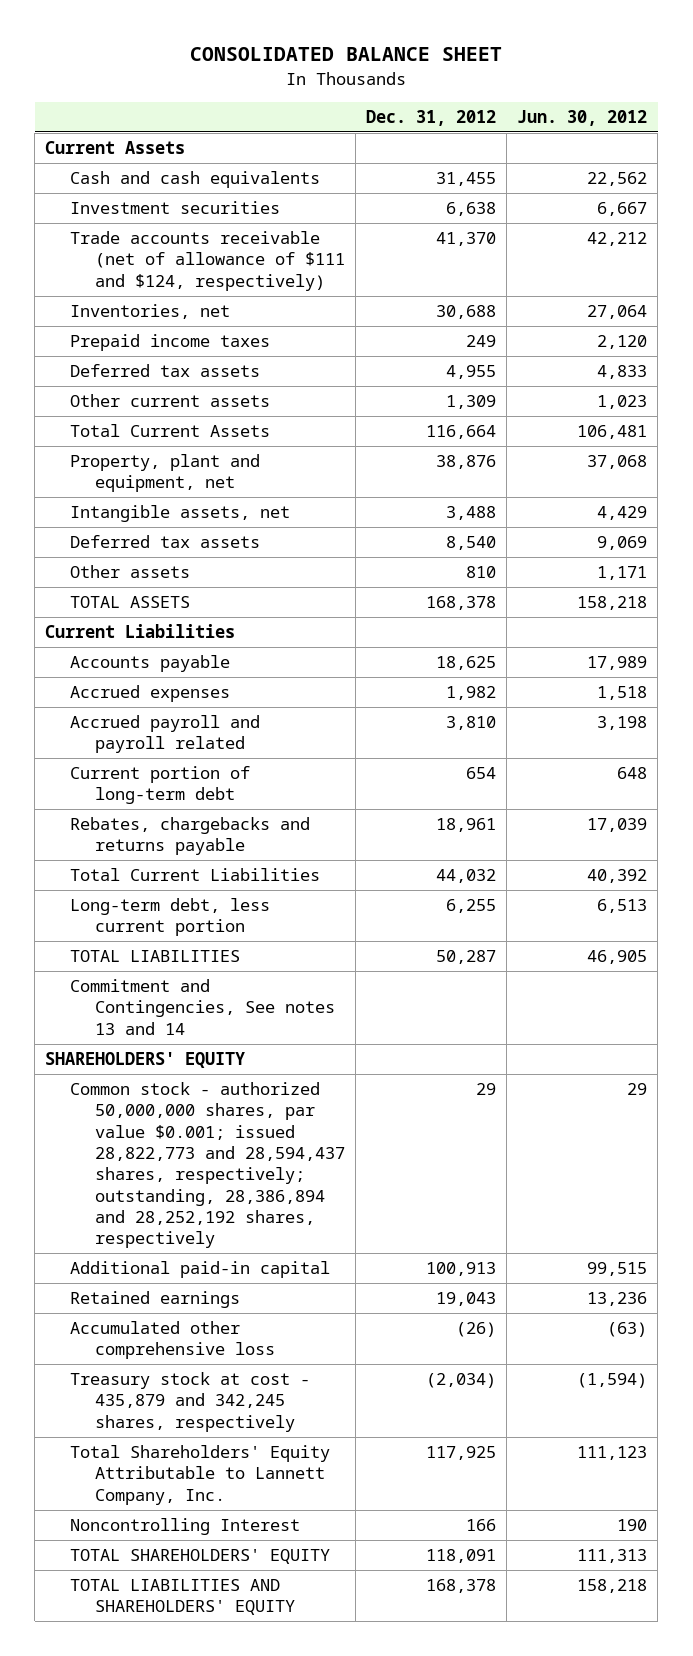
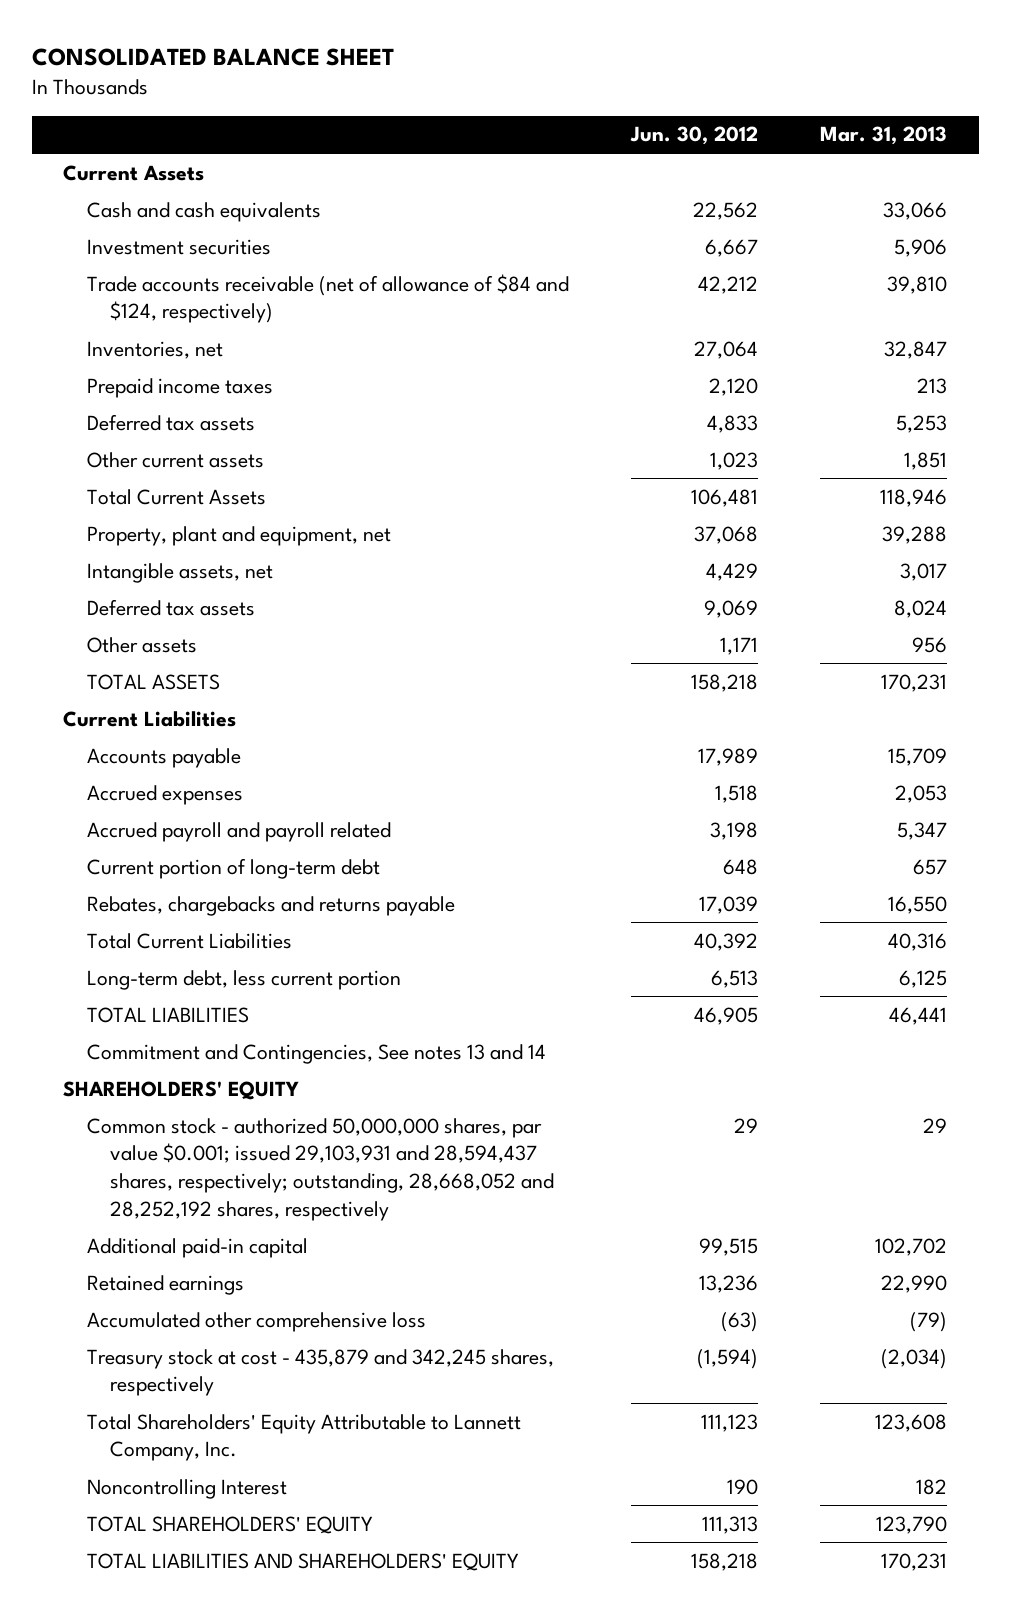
[365,109,496,126] Dec. 31, 2012 -> none
none -> [820,126,948,146] Mar. 31, 2013
[70,231,345,291] Trade accounts receivable (net of allowance of $111 and $124, respectively) -> [86,273,569,324] Trade accounts receivable (net of allowance of $84 and $124, respectively)
[70,1082,345,1249] Common stock - authorized 50,000,000 shares, par value $0.001; issued 28,822,773 and 28,594,437 shares, respectively; outstanding, 28,386,894 and 28,252,192 shares, respectively -> [86,1117,555,1221] Common stock - authorized 50,000,000 shares, par value $0.001; issued 29,103,931 and 28,594,437 shares, respectively; outstanding, 28,668,052 and 28,252,192 shares, respectively

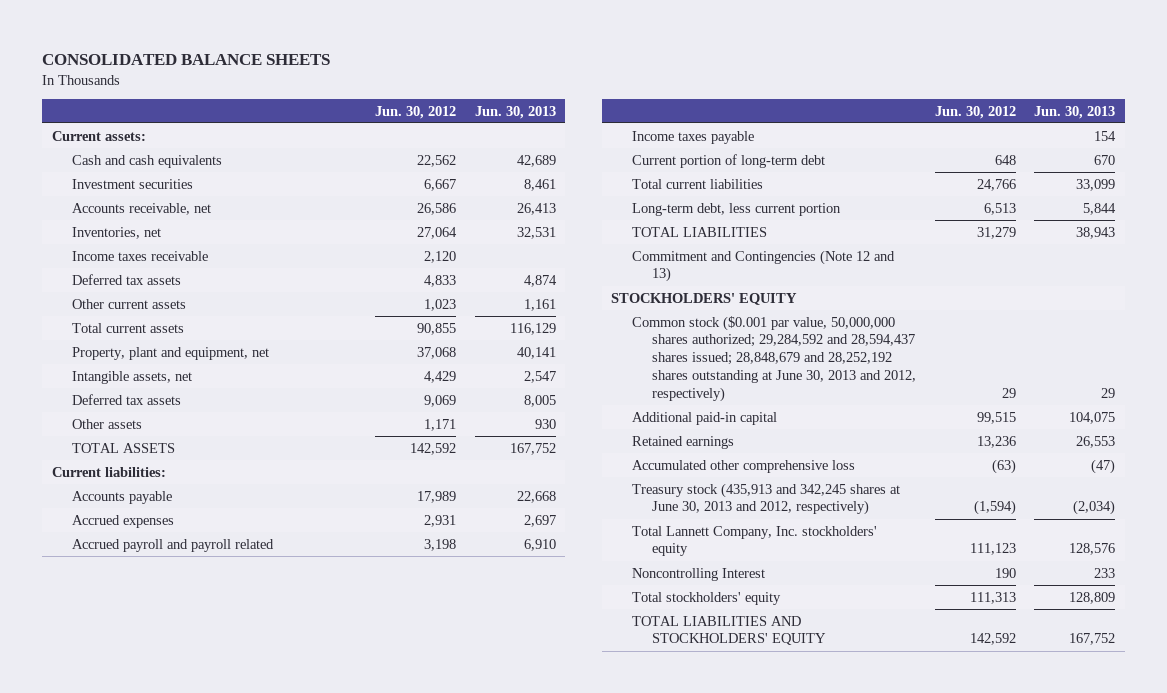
[32,48,395,67] CONSOLIDATED BALANCE SHEET -> [42,54,331,66] CONSOLIDATED BALANCE SHEETS
[820,126,948,146] Mar. 31, 2013 -> none
none -> [474,105,556,119] Jun. 30, 2013
[63,164,205,181] Current Assets -> [51,130,146,141] Current assets:
[86,273,569,324] Trade accounts receivable (net of allowance of $84 and $124, respectively) -> [72,202,212,215] Accounts receivable, net
[698,275,759,294] 42,212 -> [417,202,457,215] 26,586
[86,377,273,398] Prepaid income taxes -> [72,250,209,261] Income taxes receivable
[86,488,266,505] Total Current Assets -> [72,322,185,333] Total current assets
[691,488,759,507] 106,481 -> [417,322,457,335] 90,855
[691,673,759,692] 158,218 -> [410,442,457,455] 142,592
[63,710,237,727] Current Liabilities -> [51,466,166,477] Current liabilities:
[715,784,759,803] 1,518 -> [424,514,457,527] 2,931
none -> [631,130,754,144] Income taxes payable
[86,895,455,916] Rebates, chargebacks and returns payable -> none
[86,932,292,949] Total Current Liabilities -> [631,178,763,189] Total current liabilities
[694,932,759,951] 40,392 -> [976,178,1016,191] 24,766
[694,1006,759,1025] 46,905 -> [976,226,1016,239] 31,279
[86,1043,546,1064] Commitment and Contingencies, See notes 13 and 14 -> [631,249,895,283] Commitment and Contingencies (Note 12 and 13)
[63,1080,300,1100] SHAREHOLDERS' EQUITY -> [611,292,798,305] STOCKHOLDERS' EQUITY
[86,1117,555,1221] Common stock - authorized 50,000,000 shares, par value $0.001; issued 29,103,931 and 28,594,437 shares, respectively; outstanding, 28,668,052 and 28,252,192 shares, respectively -> [631,315,917,403] Common stock ($0.001 par value, 50,000,000 shares authorized; 29,284,592 and 28,594,437 shares issued; 28,848,679 and 28,252,192 shares outstanding at June 30, 2013 and 2012, respectively)
[86,1348,554,1397] Treasury stock at cost - 435,879 and 342,245 shares, respectively -> [631,482,900,516] Treasury stock (435,913 and 342,245 shares at June 30, 2013 and 2012, respectively)
[86,1413,521,1462] Total Shareholders' Equity Attributable to Lannett Company, Inc. -> [631,525,877,557] Total Lannett Company, Inc. stockholders' equity
[86,1515,373,1534] TOTAL SHAREHOLDERS' EQUITY -> [631,591,781,605] Total stockholders' equity
[86,1552,519,1571] TOTAL LIABILITIES AND SHAREHOLDERS' EQUITY -> [631,615,827,646] TOTAL LIABILITIES AND STOCKHOLDERS' EQUITY
[691,1552,759,1571] 158,218 -> [969,633,1016,646] 142,592

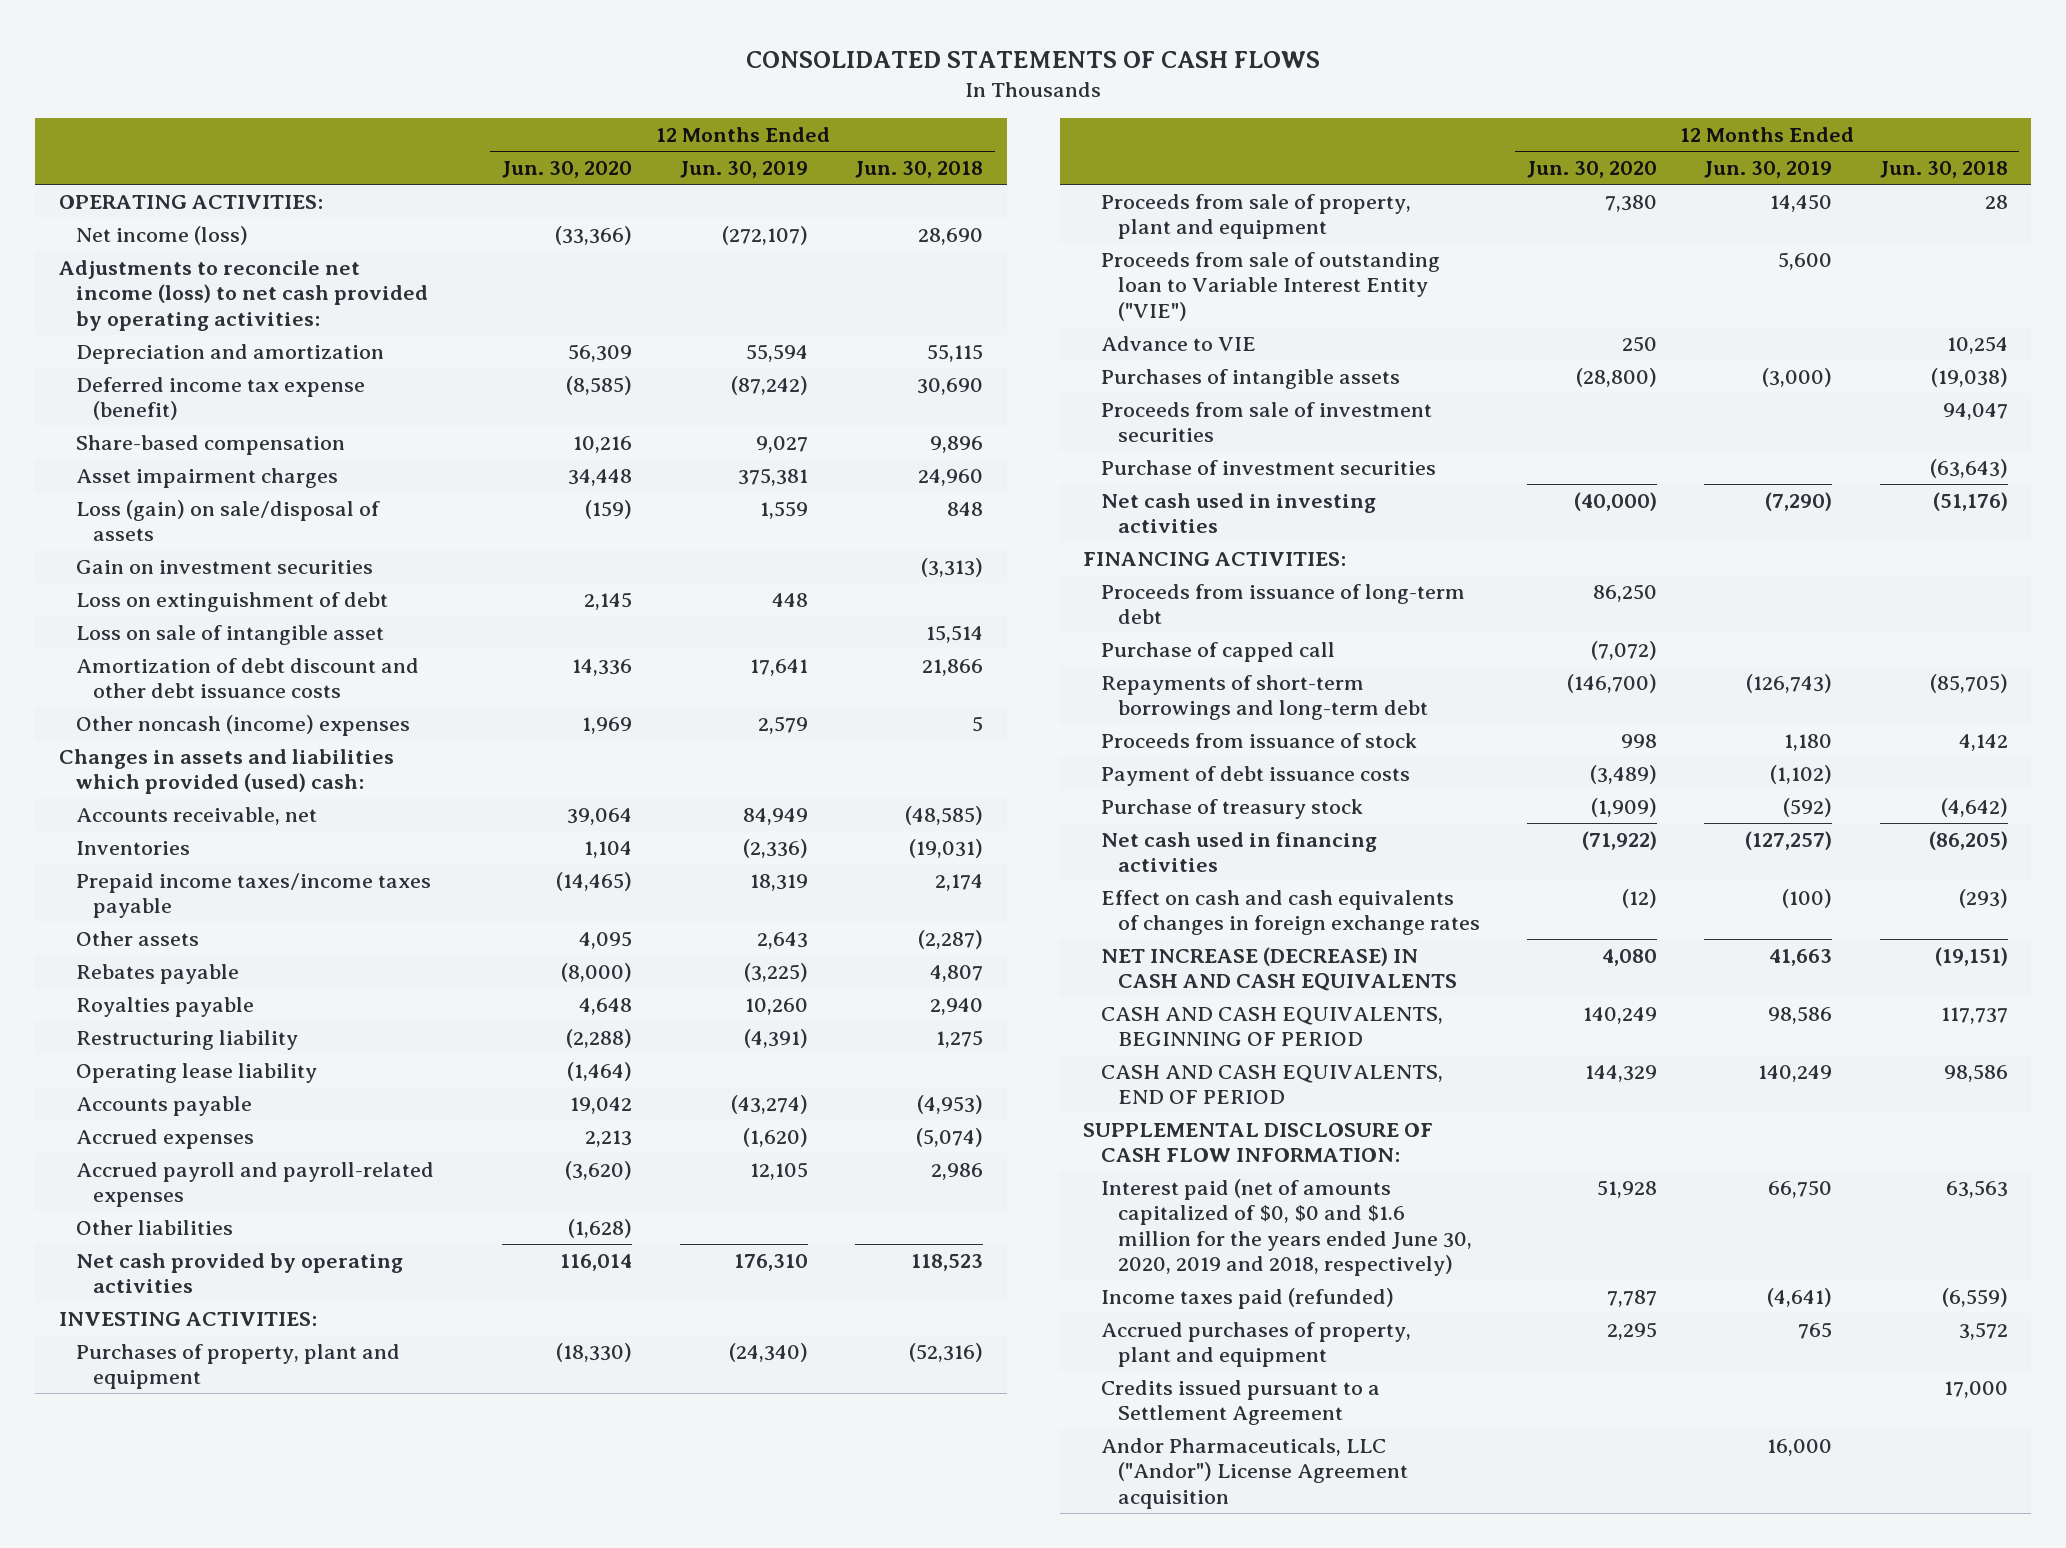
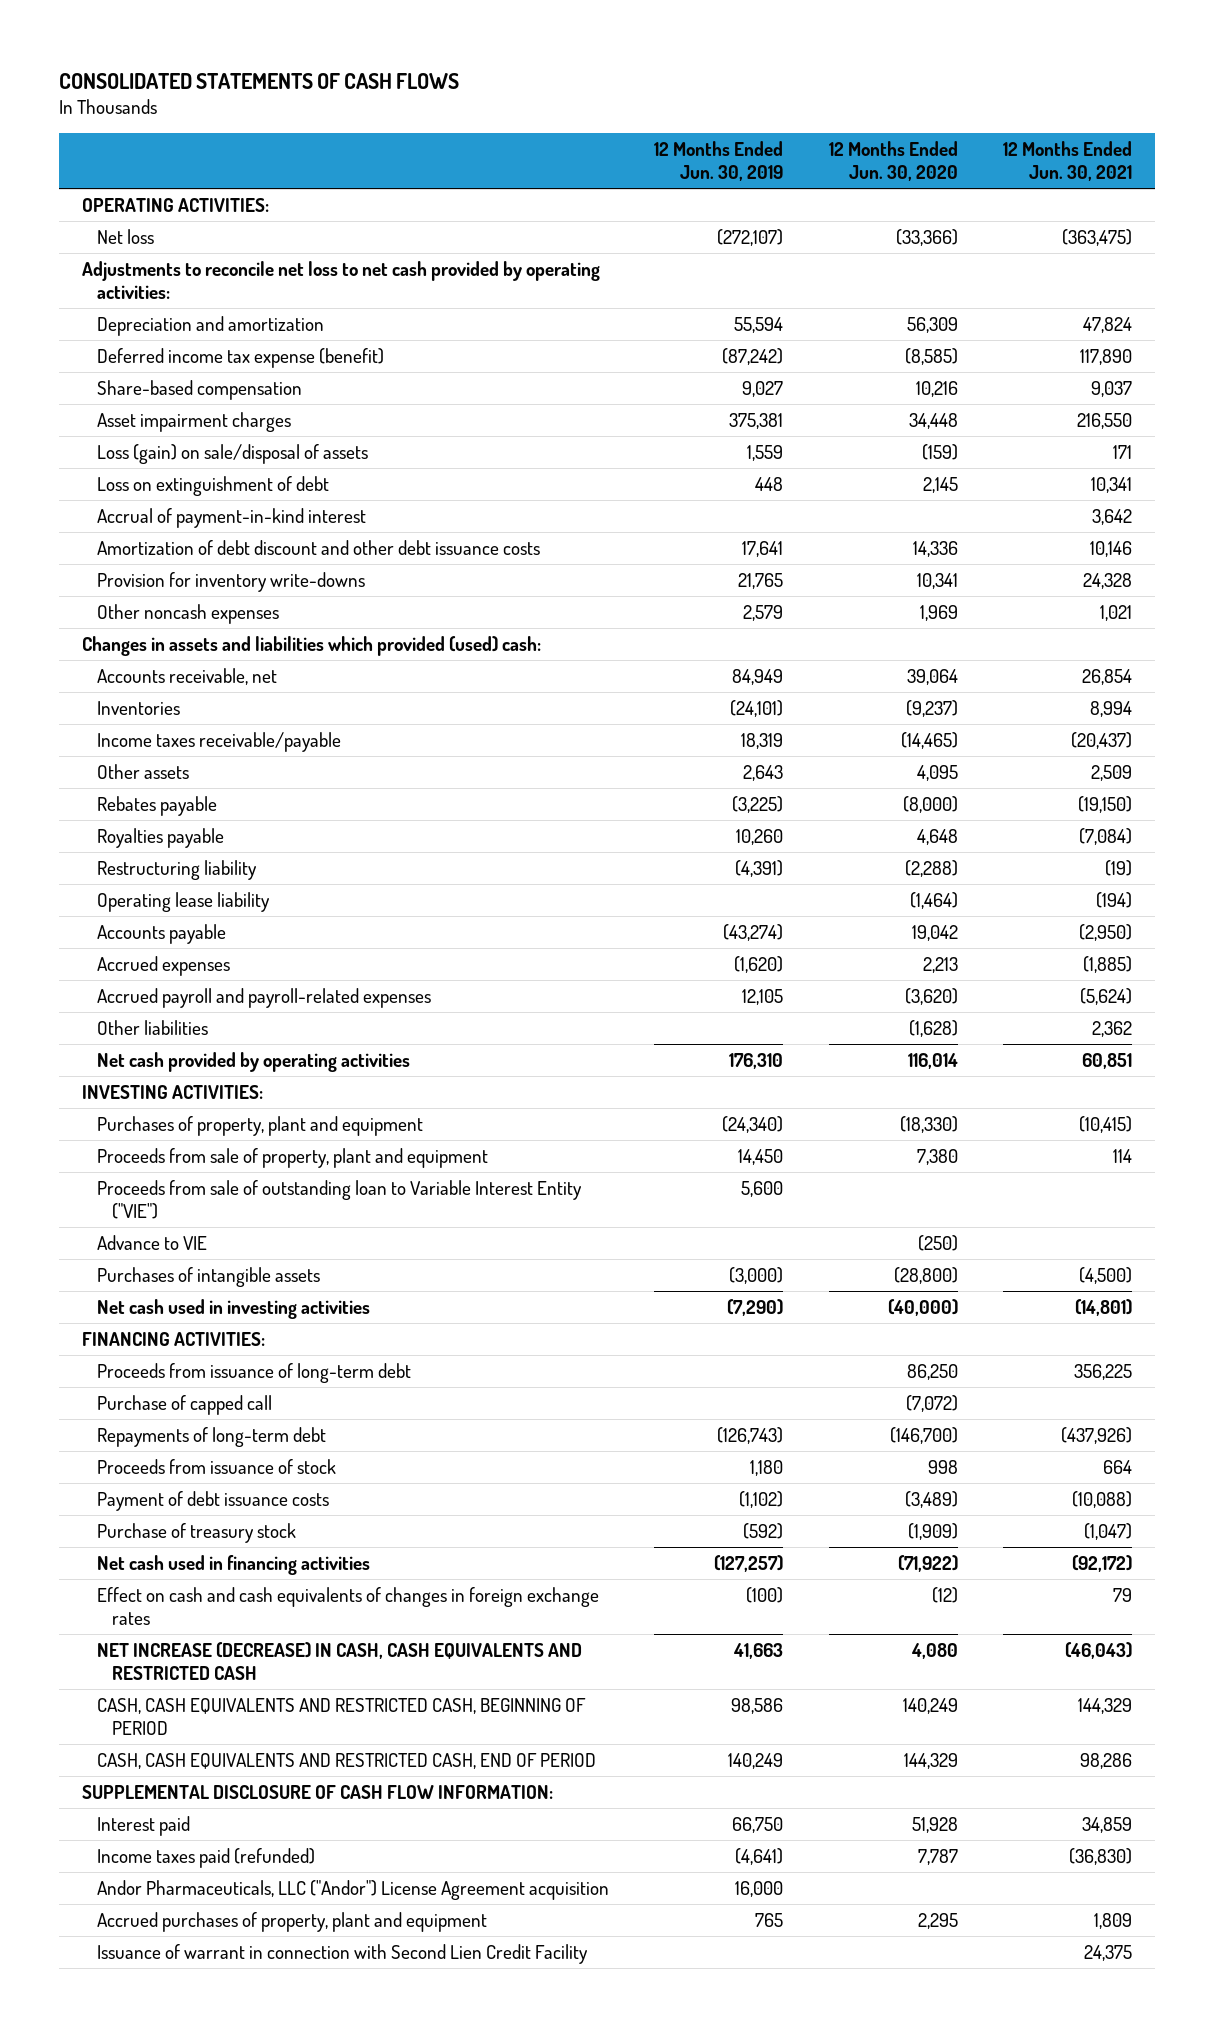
[854,161,983,179] Jun. 30, 2018 -> none
none -> [1003,140,1133,182] 12 Months Ended Jun. 30, 2021
[75,225,248,245] Net income (loss) -> [97,228,155,244] Net loss
[58,259,428,331] Adjustments to reconcile net income (loss) to net cash provided by operating activities: -> [81,260,600,300] Adjustments to reconcile net loss to net cash provided by operating activities:
[75,559,373,574] Gain on investment securities -> none
[75,624,384,645] Loss on sale of intangible asset -> none
none -> [97,507,367,528] Accrual of payment-in-kind interest
none -> [97,571,366,592] Provision for inventory write-downs
[75,714,410,736] Other noncash (income) expenses -> [97,603,280,624] Other noncash expenses
[584,840,633,858] 1,104 -> [905,699,958,717] (9,237)
[742,838,808,858] (2,336) -> [730,699,784,717] (24,101)
[75,872,431,919] Prepaid income taxes/income taxes payable -> [97,731,342,752] Income taxes receivable/payable
[1621,335,1657,352] 250 -> [917,1234,958,1251] (250)
[1100,401,1432,443] Proceeds from sale of investment securities -> none
[1100,459,1436,475] Purchase of investment securities -> none
[1100,674,1428,721] Repayments of short-term borrowings and long-term debt -> [97,1426,327,1447] Repayments of long-term debt
[1100,946,1457,992] NET INCREASE (DECREASE) IN CASH AND CASH EQUIVALENTS -> [97,1641,583,1681] NET INCREASE (DECREASE) IN CASH, CASH EQUIVALENTS AND RESTRICTED CASH
[1100,1006,1443,1047] CASH AND CASH EQUIVALENTS, BEGINNING OF PERIOD -> [97,1697,587,1736] CASH, CASH EQUIVALENTS AND RESTRICTED CASH, BEGINNING OF PERIOD
[1100,1064,1443,1105] CASH AND CASH EQUIVALENTS, END OF PERIOD -> [97,1752,597,1769] CASH, CASH EQUIVALENTS AND RESTRICTED CASH, END OF PERIOD
[1100,1178,1472,1276] Interest paid (net of amounts capitalized of $0, $0 and $1.6 million for the years ended June 30, 2020, 2019 and 2018, respectively) -> [97,1815,191,1836] Interest paid
[1100,1379,1380,1426] Credits issued pursuant to a Settlement Agreement -> none
[1100,1321,1411,1368] Accrued purchases of property, plant and equipment -> [97,1911,488,1932] Accrued purchases of property, plant and equipment
none -> [97,1943,589,1964] Issuance of warrant in connection with Second Lien Credit Facility

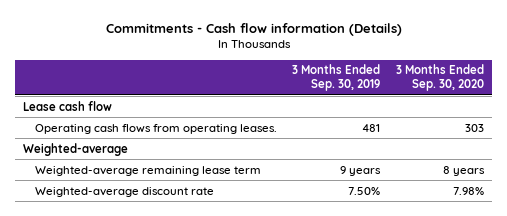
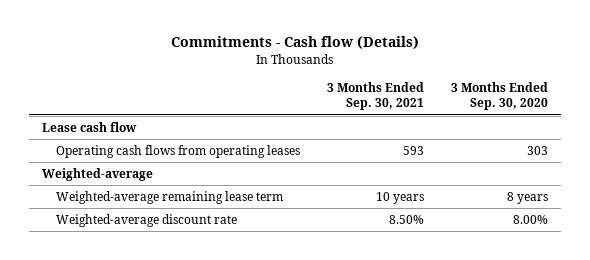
[105,22,402,36] Commitments - Cash flow information (Details) -> [170,36,419,50] Commitments - Cash flow (Details)
[292,64,381,92] 3 Months Ended Sep. 30, 2019 -> none
none -> [327,81,425,111] 3 Months Ended Sep. 30, 2021
[34,123,277,134] Operating cash flows from operating leases. -> [56,144,301,158] Operating cash flows from operating leases
[453,186,485,195] 7.98% -> [512,214,548,224] 8.00%

